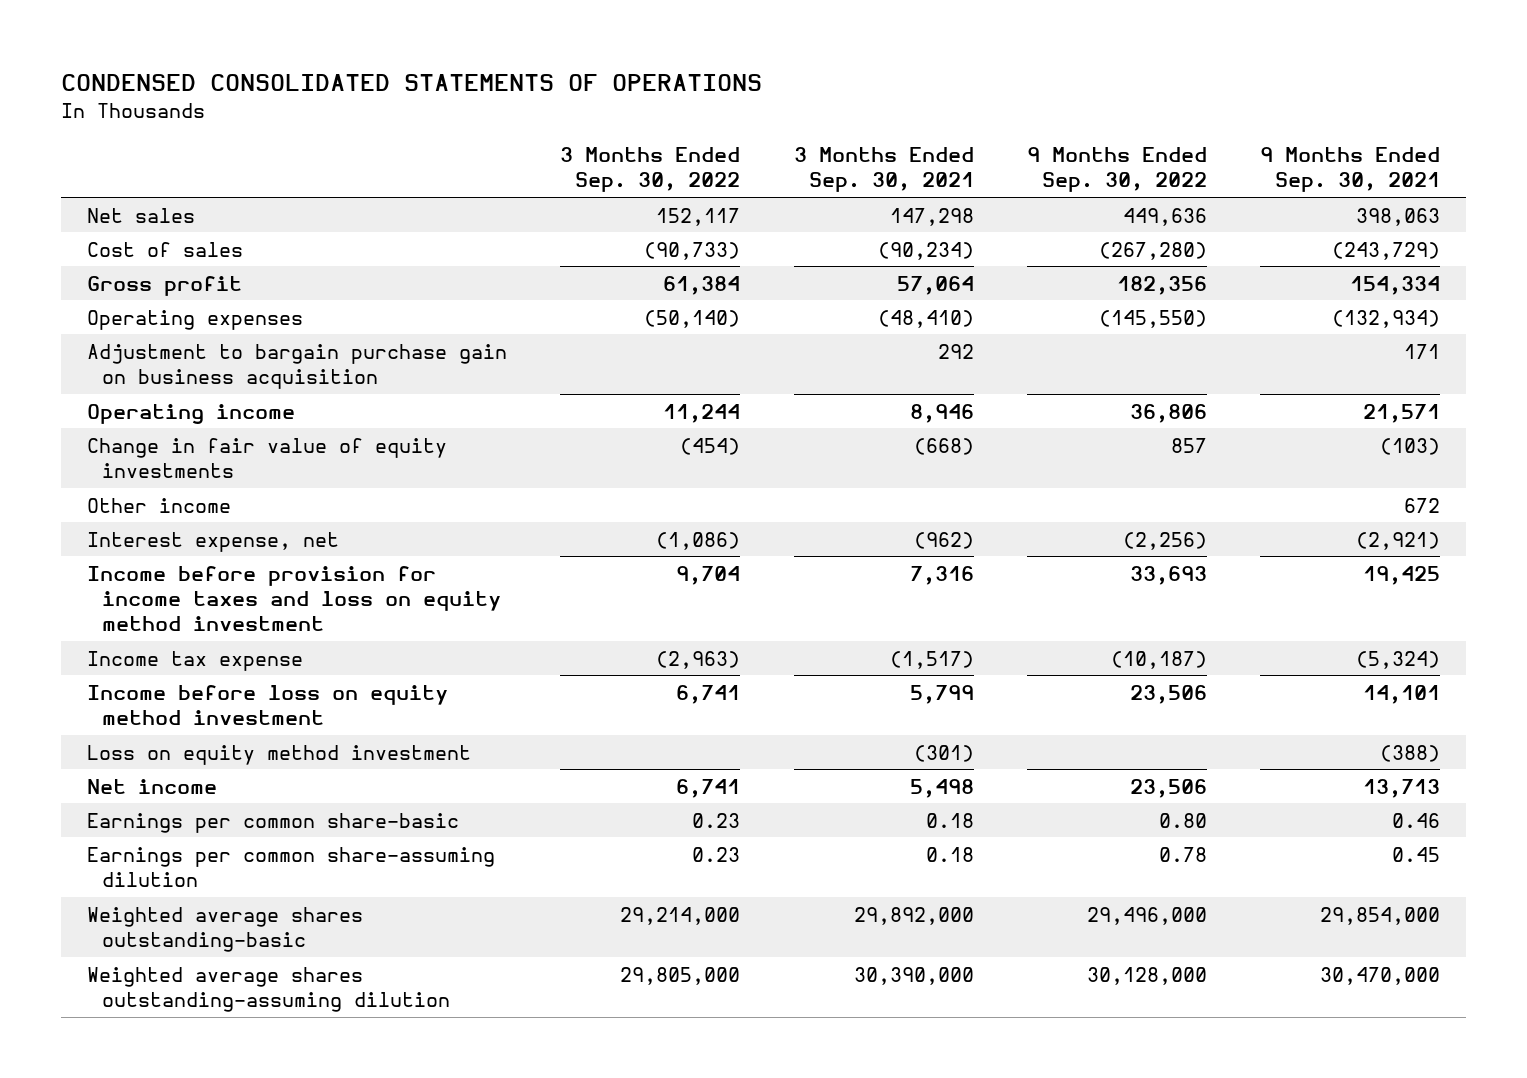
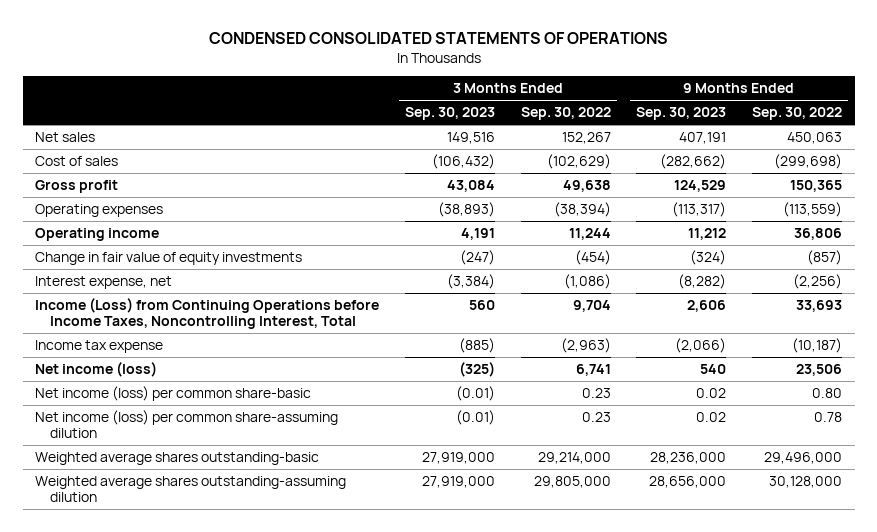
[793,147,974,193] 3 Months Ended Sep. 30, 2021 -> none
[1259,147,1440,193] 9 Months Ended Sep. 30, 2021 -> none
none -> [405,107,496,121] Sep. 30, 2023
none -> [636,107,727,121] Sep. 30, 2023
[87,343,508,389] Adjustment to bargain purchase gain on business acquisition -> none
[656,207,741,226] 152,117 -> [561,132,611,145] 152,267
[1122,207,1207,226] 449,636 -> [787,132,843,145] 450,063
[644,241,741,260] (90,733) -> [546,154,611,170] (102,629)
[1098,241,1207,260] (267,280) -> [774,154,843,170] (299,698)
[663,275,741,295] 61,384 -> [562,180,611,193] 49,638
[1116,275,1207,295] 182,356 -> [790,180,843,193] 150,365
[644,309,741,328] (50,140) -> [553,202,611,218] (38,394)
[1098,309,1207,328] (145,550) -> [783,202,843,218] (113,559)
[87,497,232,513] Other income -> none
[1170,437,1207,453] 857 -> [807,250,843,266] (857)
[87,565,502,631] Income before provision for income taxes and loss on equity method investment -> [35,298,380,329] Income (Loss) from Continuing Operations before Income Taxes, Noncontrolling Interest, Total
[87,684,449,725] Income before loss on equity method investment -> none
[87,744,472,765] Loss on equity method investment -> none
[87,778,218,794] Net income -> [35,362,158,378] Net income (loss)
[87,812,460,833] Earnings per common share-basic -> [35,386,312,402] Net income (loss) per common share-basic
[87,846,496,887] Earnings per common share-assuming dilution -> [35,410,339,438] Net income (loss) per common share-assuming dilution

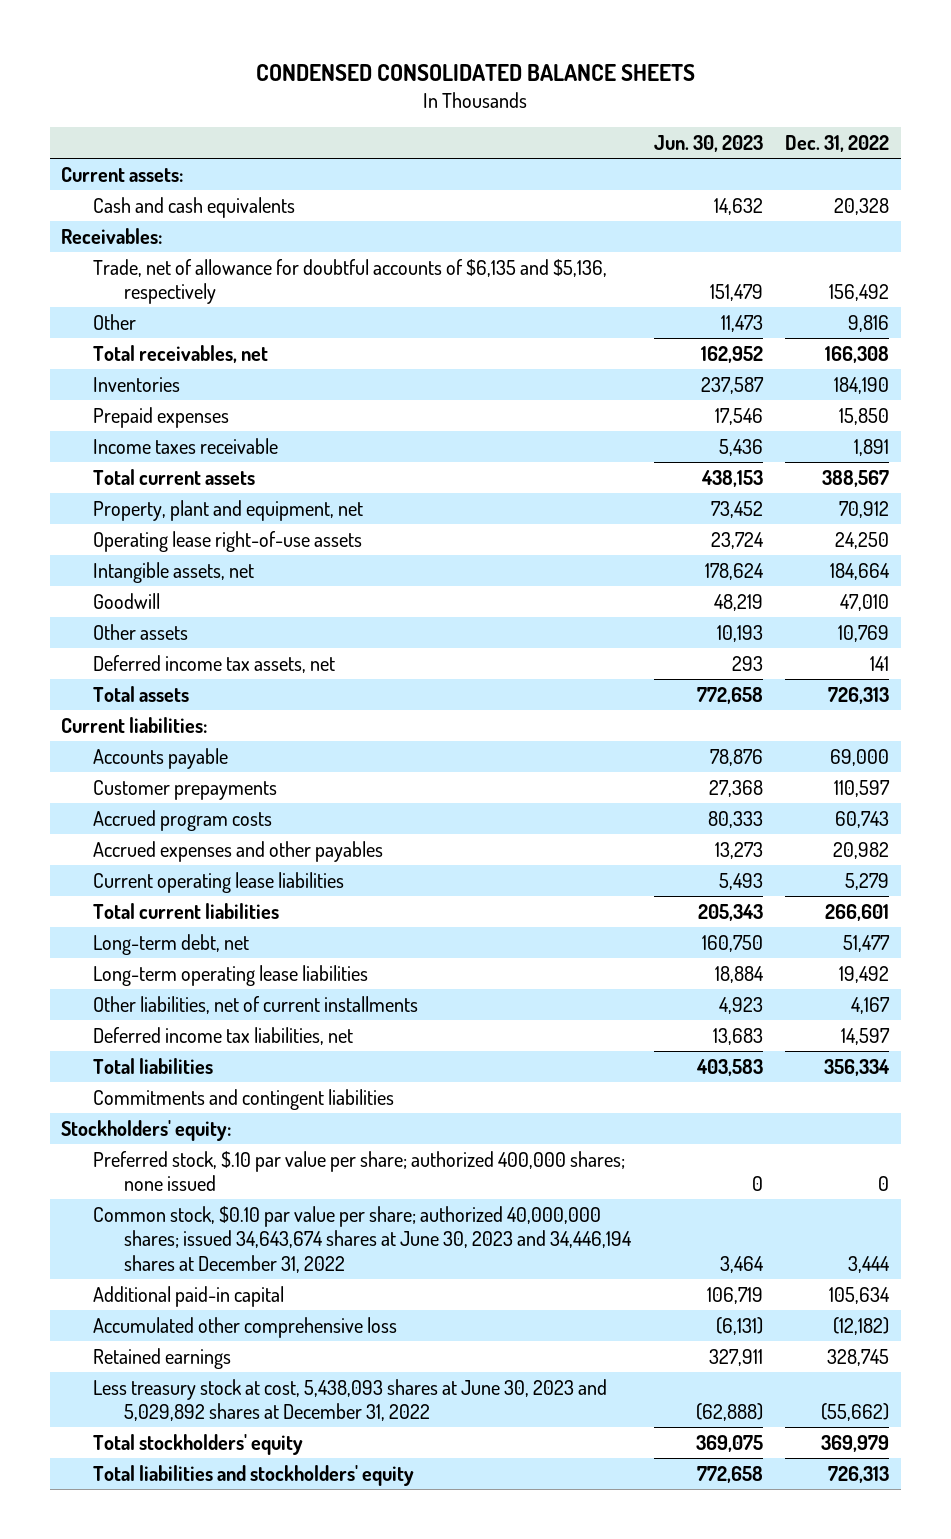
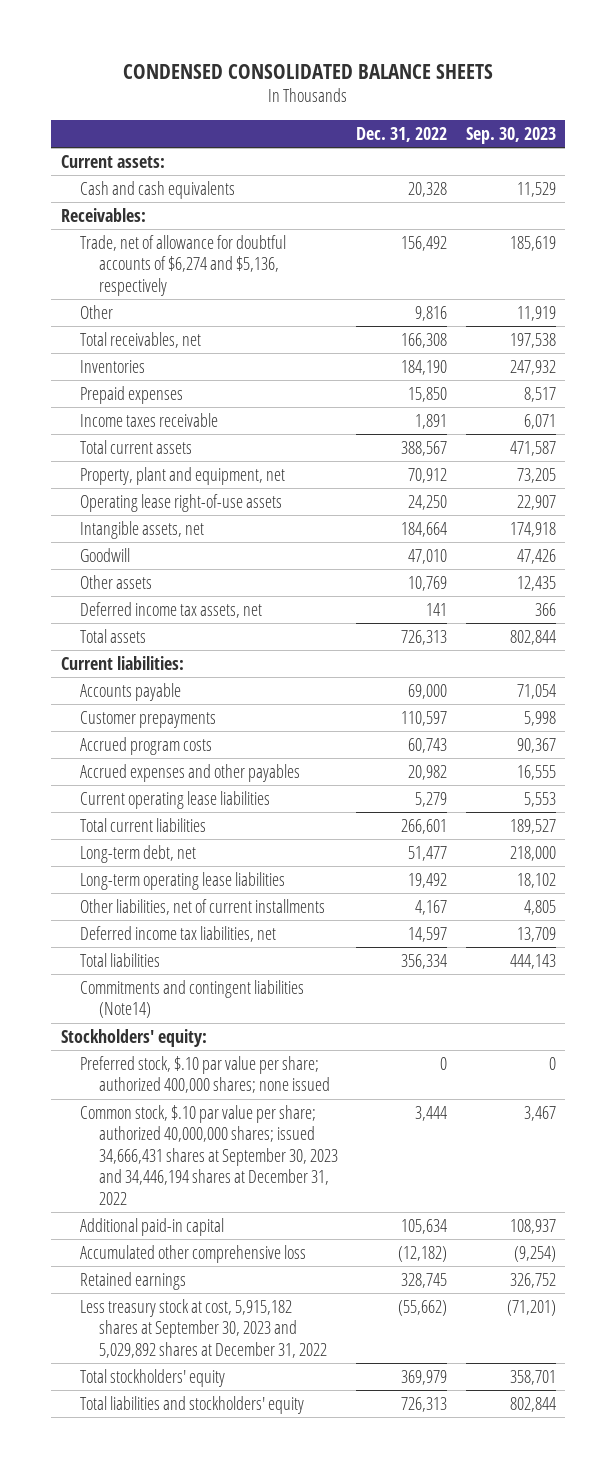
[653,135,763,153] Jun. 30, 2023 -> none
none -> [465,127,556,145] Sep. 30, 2023
[92,258,607,305] Trade, net of allowance for doubtful accounts of $6,135 and $5,136, respectively -> [79,234,286,296] Trade, net of allowance for doubtful accounts of $6,274 and $5,136, respectively
[92,1088,394,1110] Commitments and contingent liabilities -> [79,979,304,1019] Commitments and contingent liabilities (Note14)
[92,1205,632,1273] Common stock, $0.10 par value per share; authorized 40,000,000 shares; issued 34,643,674 shares at June 30, 2023 and 34,446,194 shares at December 31, 2022 -> [79,1104,338,1205] Common stock, $.10 par value per share; authorized 40,000,000 shares; issued 34,666,431 shares at September 30, 2023 and 34,446,194 shares at December 31, 2022
[92,1378,607,1422] Less treasury stock at cost, 5,438,093 shares at June 30, 2023 and 5,029,892 shares at December 31, 2022 -> [79,1298,327,1358] Less treasury stock at cost, 5,915,182 shares at September 30, 2023 and 5,029,892 shares at December 31, 2022

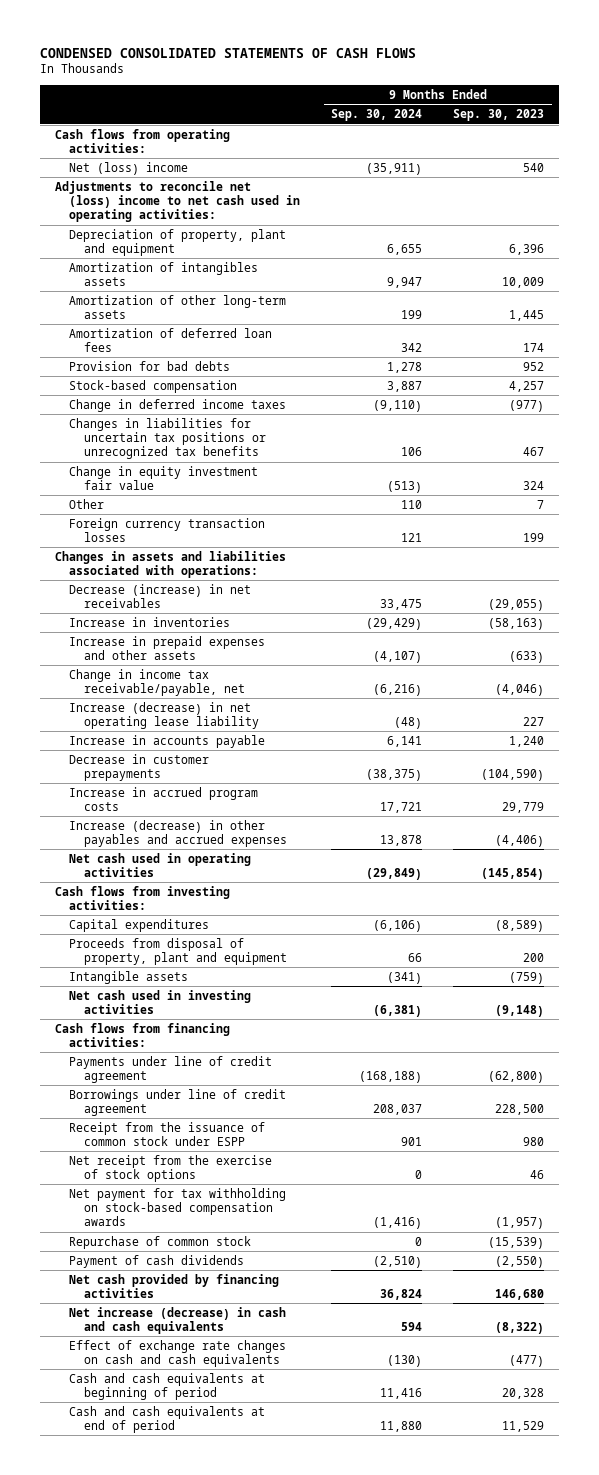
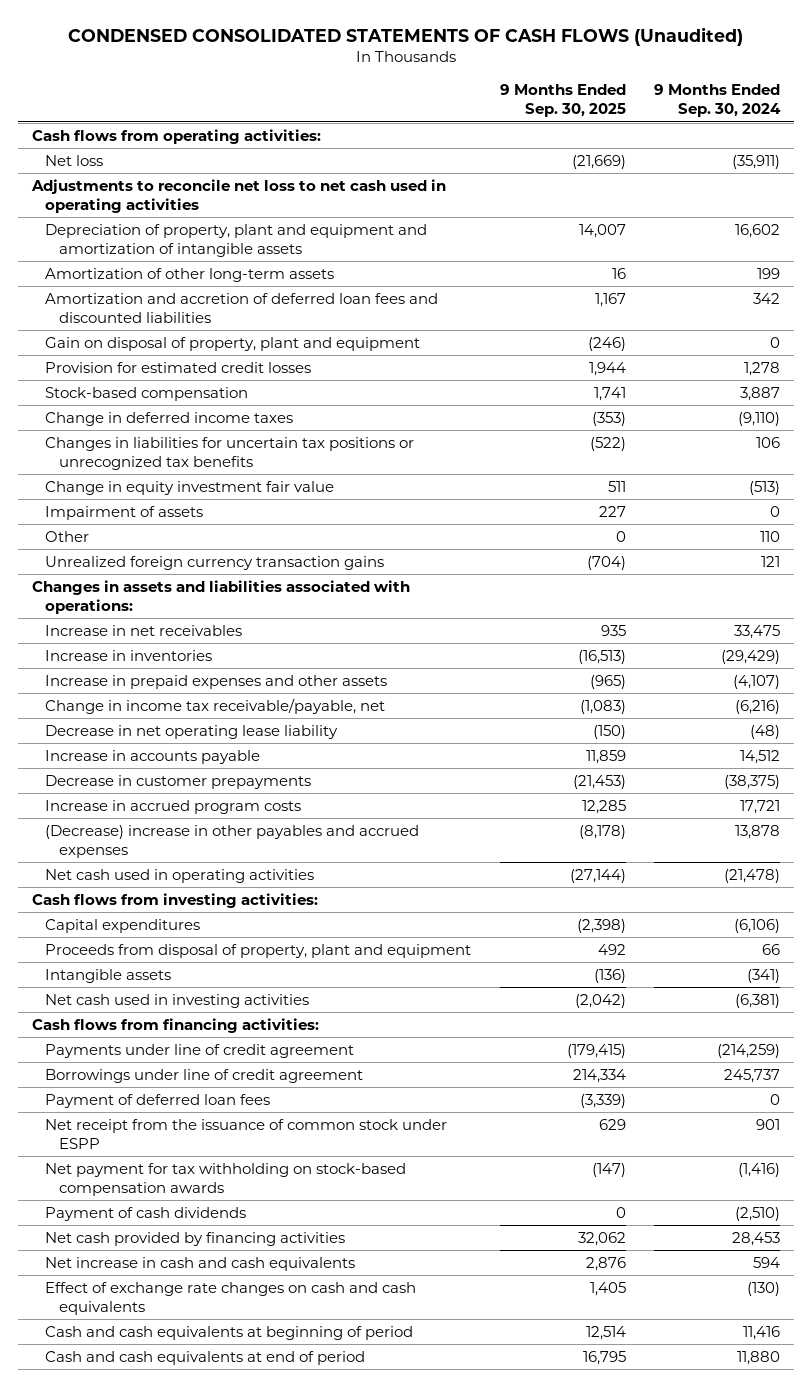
[40,47,417,58] CONDENSED CONSOLIDATED STATEMENTS OF CASH FLOWS -> [68,26,744,46] CONDENSED CONSOLIDATED STATEMENTS OF CASH FLOWS (Unaudited)
[453,109,545,122] Sep. 30, 2023 -> none
none -> [499,84,626,118] 9 Months Ended Sep. 30, 2025
[69,261,259,286] Amortization of intangibles assets -> none
[69,161,189,175] Net (loss) income -> [45,154,104,166] Net loss
[55,180,301,222] Adjustments to reconcile net (loss) income to net cash used in operating activities: -> [31,178,447,213] Adjustments to reconcile net loss to net cash used in operating activities
[69,228,287,256] Depreciation of property, plant and equipment -> [45,223,428,257] Depreciation of property, plant and equipment and amortization of intangible assets
[387,243,423,255] 6,655 -> [734,223,780,238] 16,602
[69,327,273,352] Amortization of deferred loan fees -> [45,292,439,323] Amortization and accretion of deferred loan fees and discounted liabilities
none -> [45,336,421,351] Gain on disposal of property, plant and equipment
[69,360,231,371] Provision for bad debts -> [45,361,312,373] Provision for estimated credit losses
none -> [45,505,204,520] Impairment of assets
[69,517,266,542] Foreign currency transaction losses -> [45,555,385,570] Unrealized foreign currency transaction gains
[69,583,252,608] Decrease (increase) in net receivables -> [45,624,243,636] Increase in net receivables
[69,701,259,729] Increase (decrease) in net operating lease liability -> [45,724,339,739] Decrease in net operating lease liability
[387,735,423,747] 6,141 -> [739,749,780,764] 14,512
[69,819,287,847] Increase (decrease) in other payables and accrued expenses -> [45,824,420,858] (Decrease) increase in other payables and accrued expenses
[366,867,423,880] (29,849) -> [723,868,780,883] (21,478)
[69,1154,273,1182] Net receipt from the exercise of stock options -> none
[359,1070,423,1083] (168,188) -> [716,1043,780,1058] (214,259)
[373,1103,423,1115] 208,037 -> [723,1068,780,1083] 245,737
none -> [45,1093,271,1108] Payment of deferred loan fees
[69,1121,266,1146] Receipt from the issuance of common stock under ESPP -> [45,1118,448,1149] Net receipt from the issuance of common stock under ESPP
[69,1235,252,1249] Repurchase of common stock -> none
[380,1288,423,1300] 36,824 -> [731,1231,780,1246] 28,453
[69,1306,287,1334] Net increase (decrease) in cash and cash equivalents -> [45,1256,356,1271] Net increase in cash and cash equivalents

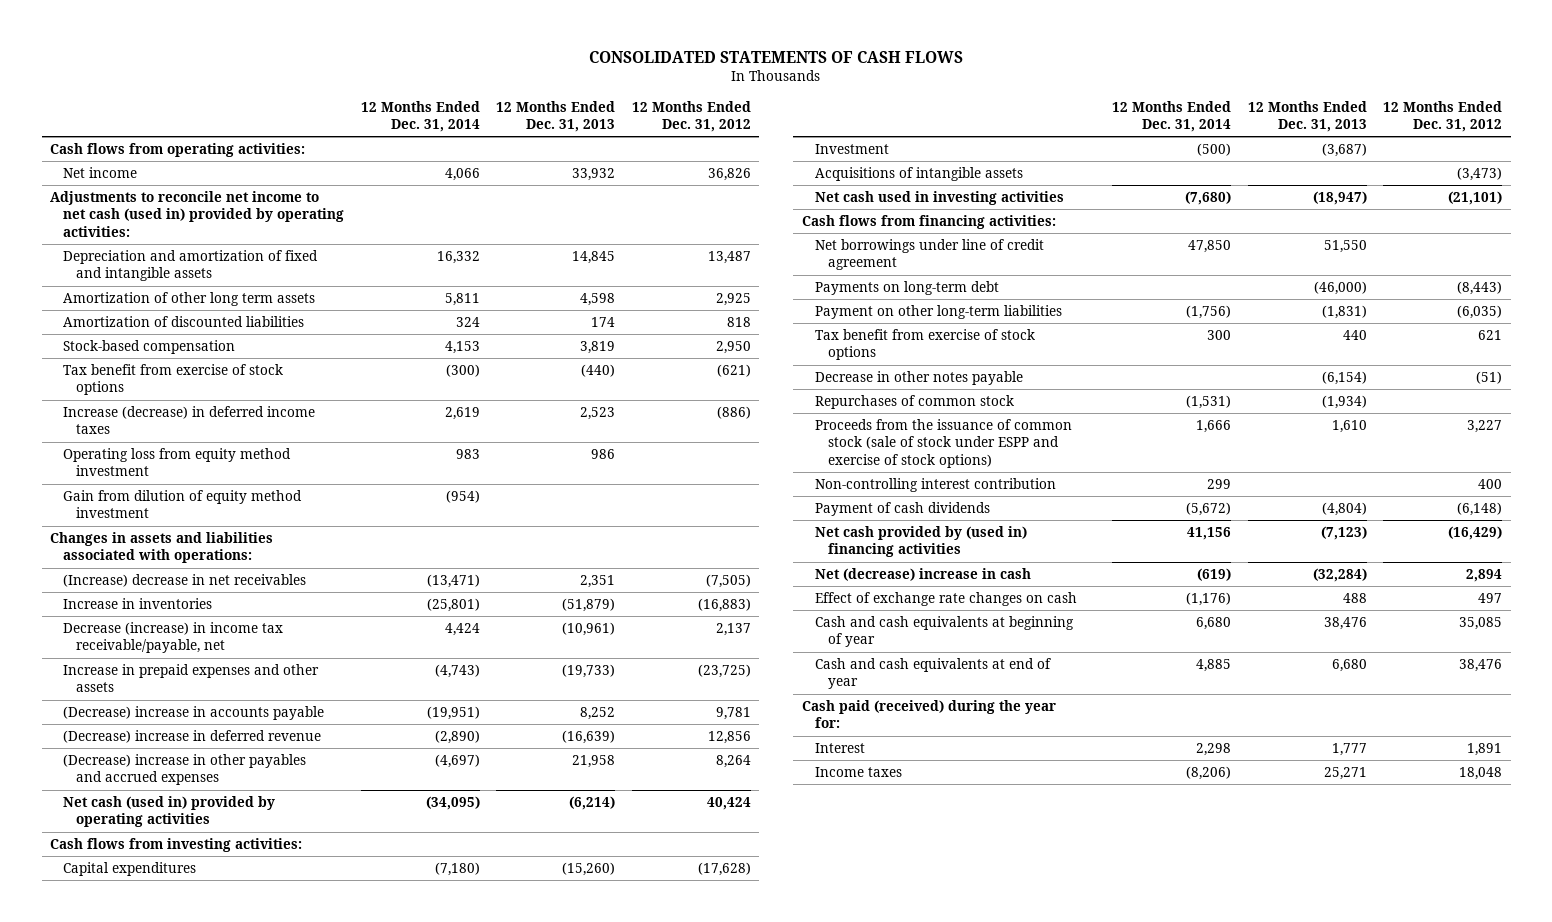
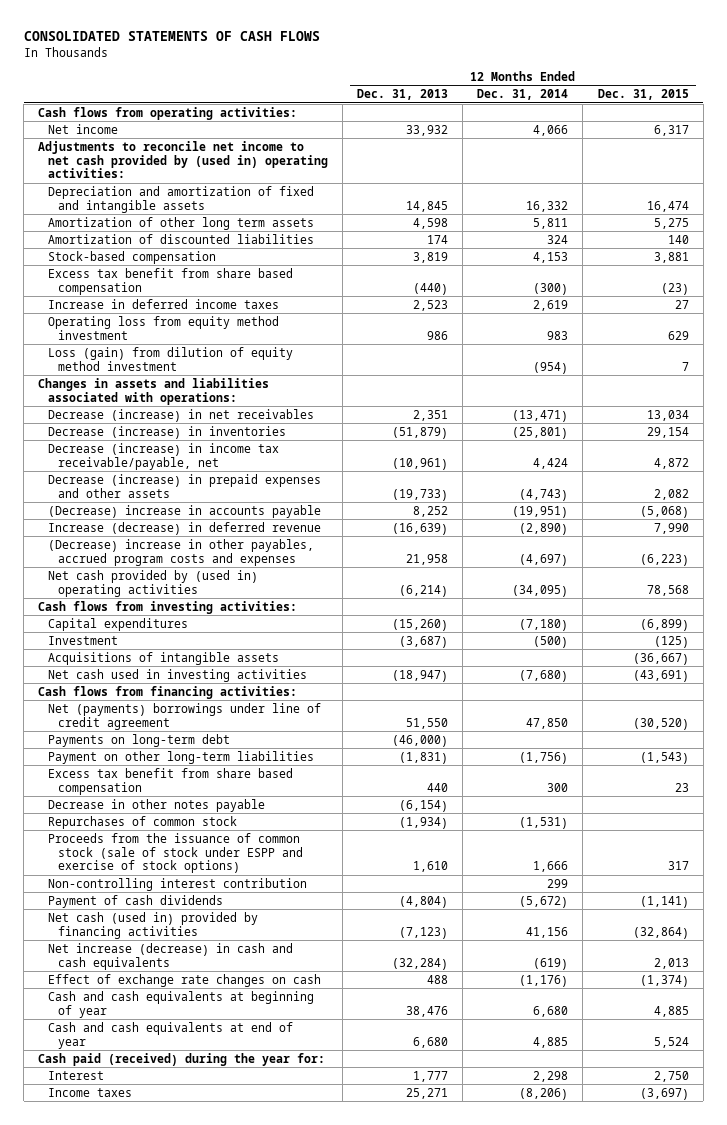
[631,100,751,133] 12 Months Ended Dec. 31, 2012 -> none
none -> [597,89,689,101] Dec. 31, 2015
[50,190,345,237] Adjustments to reconcile net income to net cash (used in) provided by operating activities: -> [38,140,329,179] Adjustments to reconcile net income to net cash provided by (used in) operating activities:
[63,363,284,396] Tax benefit from exercise of stock options -> [48,267,294,295] Excess tax benefit from share based compensation
[63,405,316,435] Increase (decrease) in deferred income taxes -> [48,298,280,309] Increase in deferred income taxes
[63,489,303,519] Gain from dilution of equity method investment -> [48,346,294,371] Loss (gain) from dilution of equity method investment
[63,573,307,587] (Increase) decrease in net receivables -> [48,408,315,422] Decrease (increase) in net receivables
[63,597,213,609] Increase in inventories -> [48,425,287,439] Decrease (increase) in inventories
[63,663,320,693] Increase in prepaid expenses and other assets -> [48,473,322,498] Decrease (increase) in prepaid expenses and other assets
[63,729,322,743] (Decrease) increase in deferred revenue -> [48,521,322,535] Increase (decrease) in deferred revenue
[63,753,307,786] (Decrease) increase in other payables and accrued expenses -> [48,538,315,566] (Decrease) increase in other payables, accrued program costs and expenses
[63,795,276,828] Net cash (used in) provided by operating activities -> [48,569,259,597] Net cash provided by (used in) operating activities
[814,238,1044,271] Net borrowings under line of credit agreement -> [48,702,322,730] Net (payments) borrowings under line of credit agreement
[814,328,1035,361] Tax benefit from exercise of stock options -> [48,767,294,795] Excess tax benefit from share based compensation
[814,525,1027,558] Net cash provided by (used in) financing activities -> [48,911,259,939] Net cash (used in) provided by financing activities
[814,567,1031,581] Net (decrease) increase in cash -> [48,942,294,970] Net increase (decrease) in cash and cash equivalents

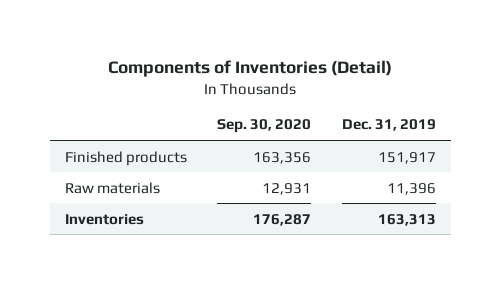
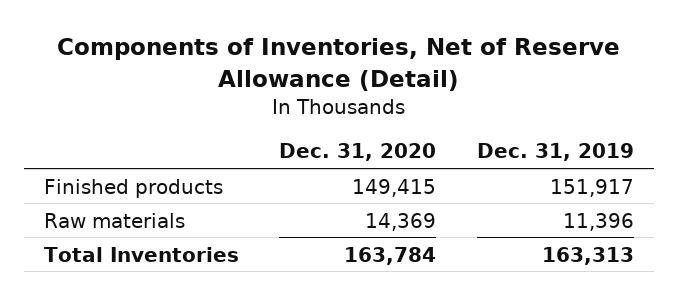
[108,60,393,78] Components of Inventories (Detail) -> [56,38,620,91] Components of Inventories, Net of Reserve Allowance (Detail)
[217,119,312,134] Sep. 30, 2020 -> none
none -> [279,143,437,162] Dec. 31, 2020
[64,213,144,225] Inventories -> [44,246,240,262] Total Inventories

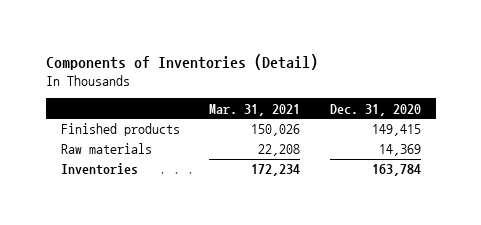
[56,38,620,91] Components of Inventories, Net of Reserve Allowance (Detail) -> [45,53,318,70] Components of Inventories (Detail)
[476,143,634,162] Dec. 31, 2019 -> none
none -> [209,103,301,116] Mar. 31, 2021
[44,246,240,262] Total Inventories -> [60,163,138,176] Inventories

